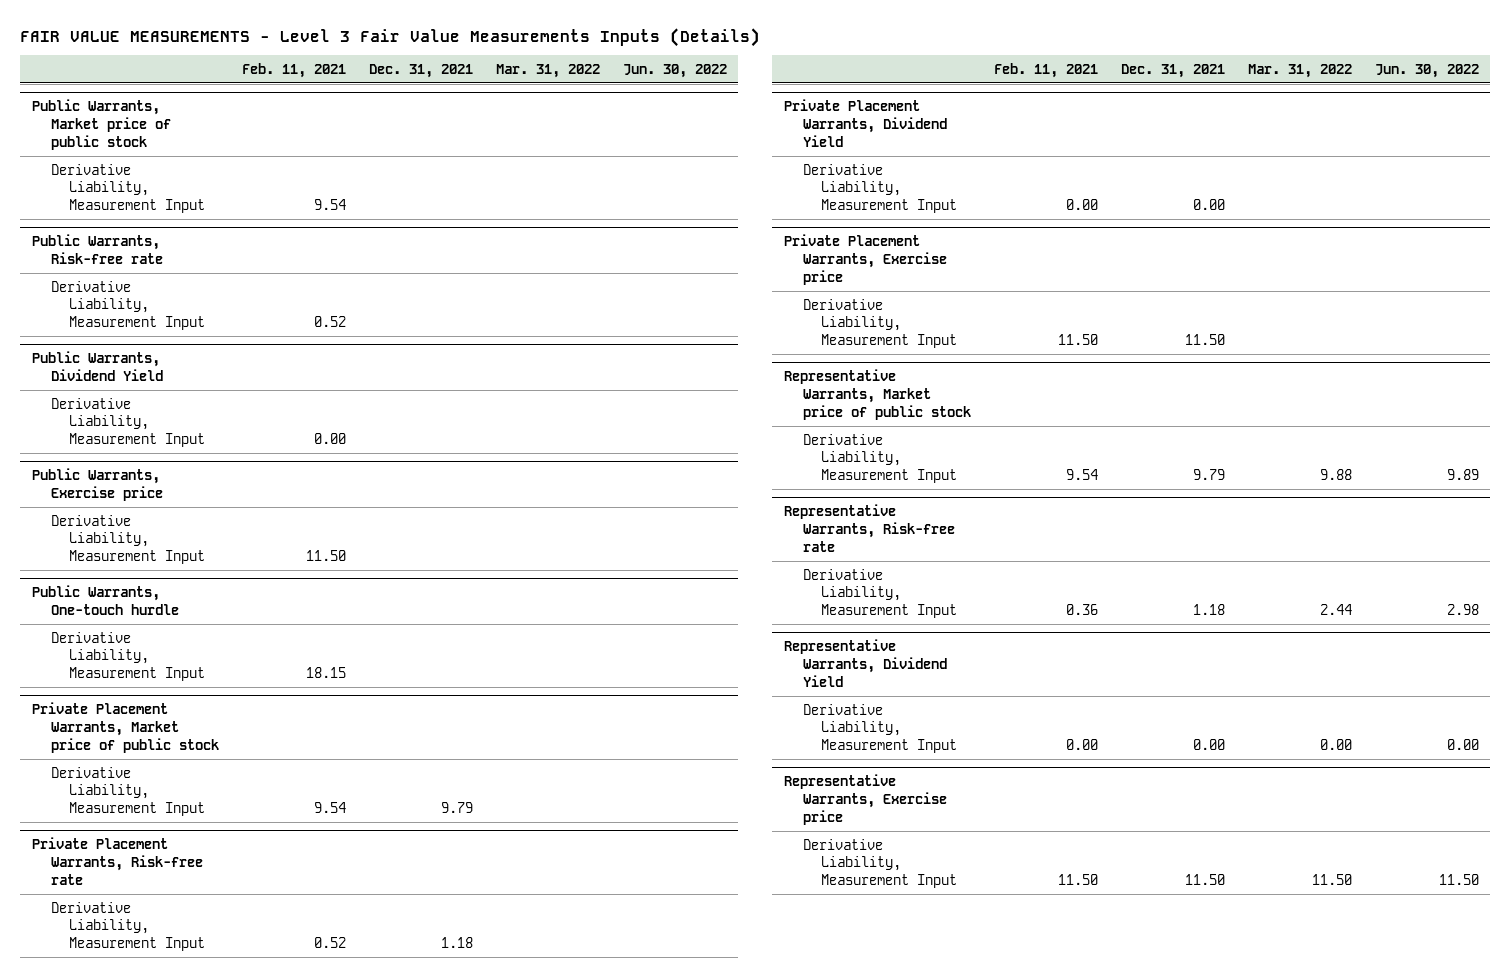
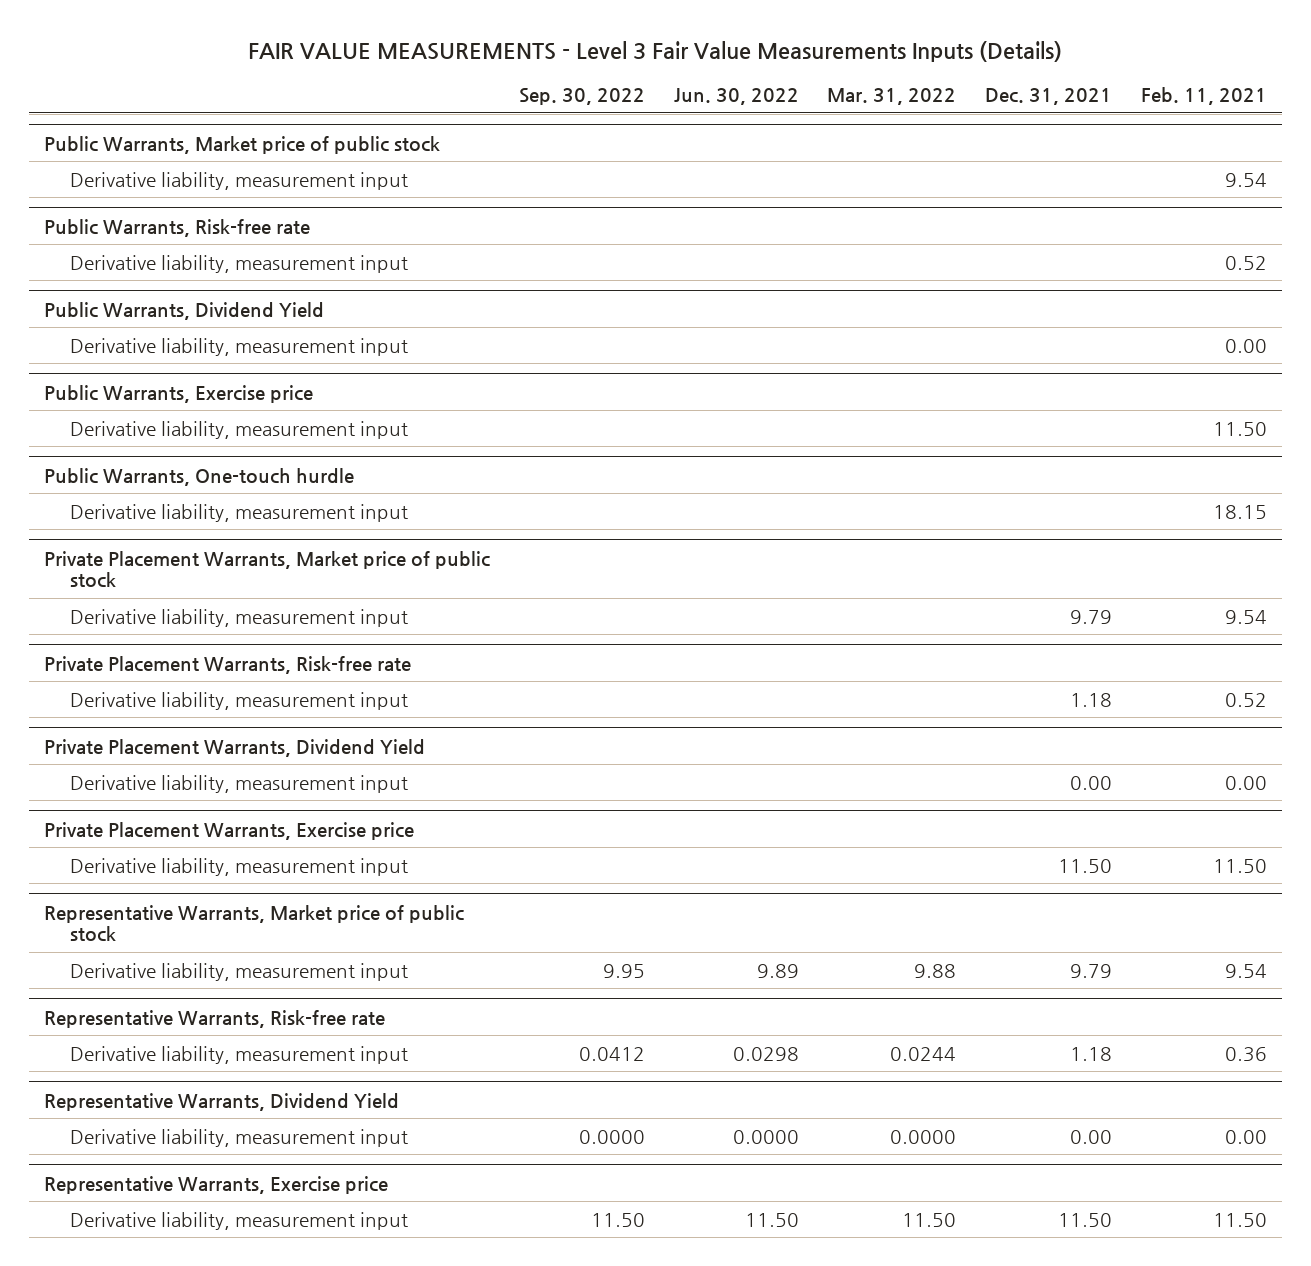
none -> [518,88,645,106] Sep. 30, 2022
[50,163,206,213] Derivative Liability, Measurement Input -> [70,171,409,190] Derivative liability, measurement input
[50,280,206,330] Derivative Liability, Measurement Input -> [70,254,409,273] Derivative liability, measurement input
[50,397,206,447] Derivative Liability, Measurement Input -> [70,337,409,356] Derivative liability, measurement input
[50,514,206,564] Derivative Liability, Measurement Input -> [70,420,409,439] Derivative liability, measurement input
[50,631,206,681] Derivative Liability, Measurement Input -> [70,503,409,522] Derivative liability, measurement input
[50,766,206,816] Derivative Liability, Measurement Input -> [70,608,409,627] Derivative liability, measurement input
[50,901,206,951] Derivative Liability, Measurement Input -> [70,691,409,710] Derivative liability, measurement input
[802,163,958,213] Derivative Liability, Measurement Input -> [70,774,409,793] Derivative liability, measurement input
[802,298,958,348] Derivative Liability, Measurement Input -> [70,857,409,876] Derivative liability, measurement input
[802,433,958,483] Derivative Liability, Measurement Input -> [70,962,409,981] Derivative liability, measurement input
[802,568,958,618] Derivative Liability, Measurement Input -> [70,1045,409,1064] Derivative liability, measurement input
[1319,603,1352,615] 2.44 -> [890,1046,957,1061] 0.0244
[1446,603,1479,615] 2.98 -> [732,1046,799,1061] 0.0298
[802,703,958,753] Derivative Liability, Measurement Input -> [70,1128,409,1147] Derivative liability, measurement input
[1319,738,1352,750] 0.00 -> [890,1129,957,1144] 0.0000
[1446,738,1479,750] 0.00 -> [732,1129,799,1144] 0.0000
[802,838,958,888] Derivative Liability, Measurement Input -> [70,1211,409,1230] Derivative liability, measurement input

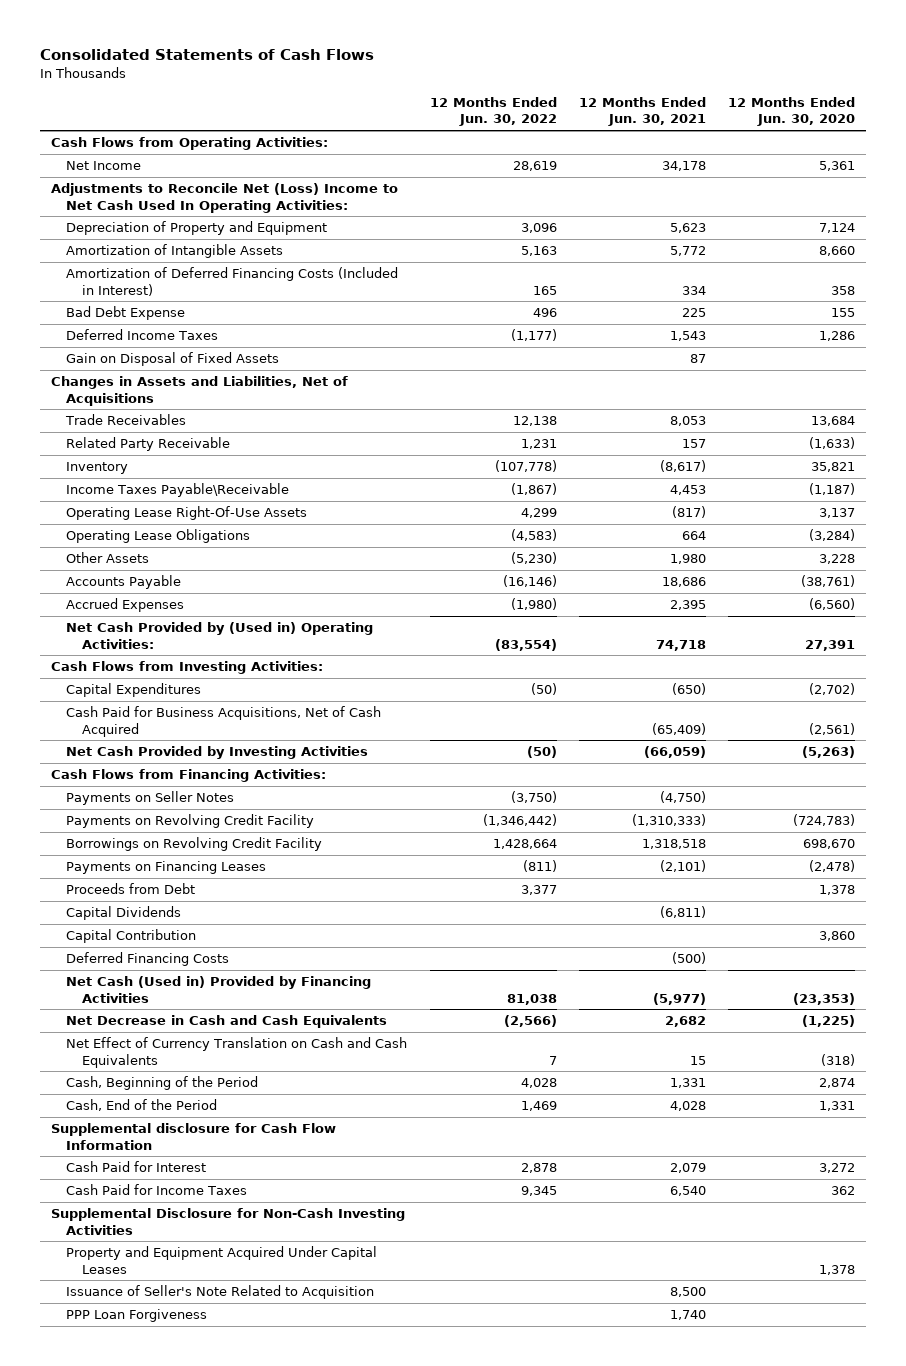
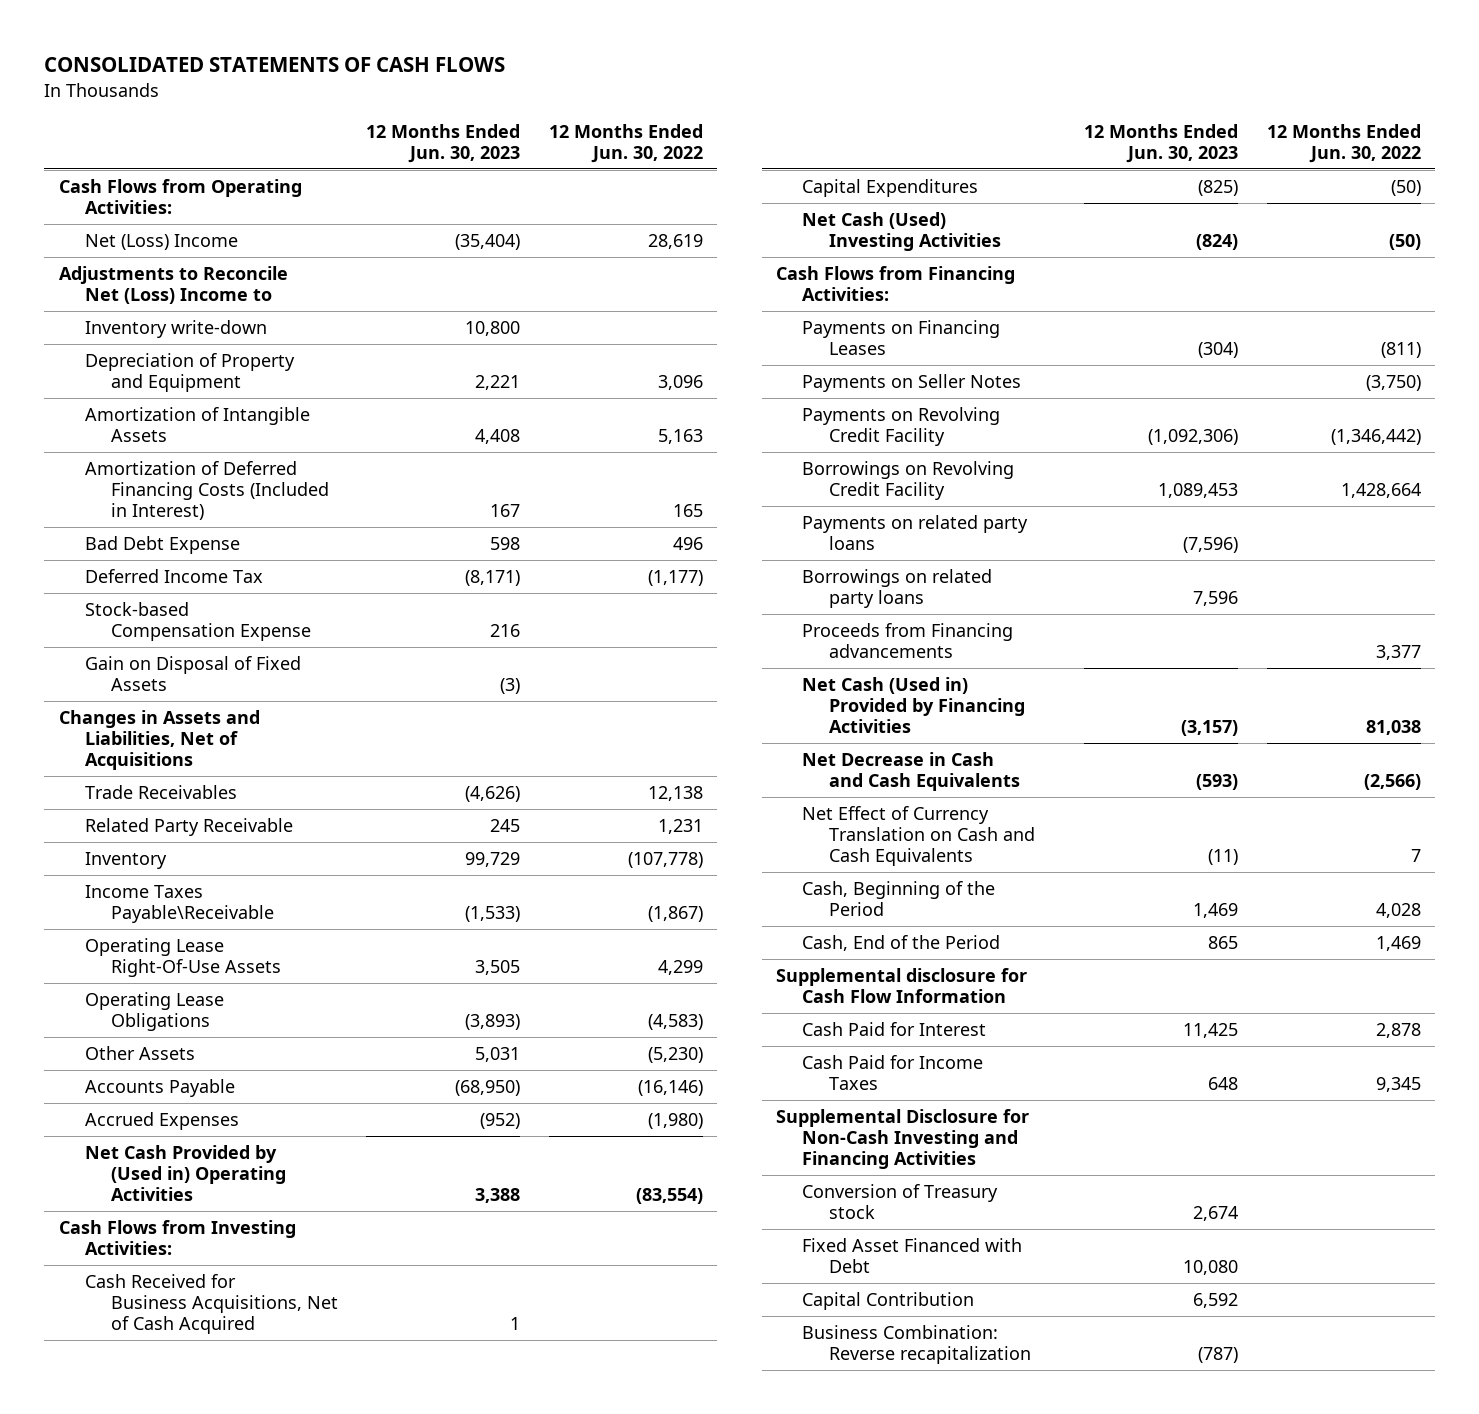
[39,49,374,61] Consolidated Statements of Cash Flows -> [44,57,506,73] CONSOLIDATED STATEMENTS OF CASH FLOWS
[578,96,706,127] 12 Months Ended Jun. 30, 2021 -> none
[728,96,856,127] 12 Months Ended Jun. 30, 2020 -> none
none -> [366,123,521,163] 12 Months Ended Jun. 30, 2023
[66,161,142,171] Net Income -> [84,234,238,251] Net (Loss) Income
[50,183,398,213] Adjustments to Reconcile Net (Loss) Income to Net Cash Used In Operating Activities: -> [58,266,288,305] Adjustments to Reconcile Net (Loss) Income to
none -> [84,320,267,339] Inventory write-down
[66,329,219,341] Deferred Income Taxes -> [84,569,263,584] Deferred Income Tax
none -> [84,602,311,642] Stock-based Compensation Expense
[66,622,374,649] Net Cash Provided by (Used in) Operating Activities: -> [84,1145,286,1201] Net Cash Provided by (Used in) Operating Activities
none -> [84,1274,338,1334] Cash Received for Business Acquisitions, Net of Cash Acquired
[66,706,382,737] Cash Paid for Business Acquisitions, Net of Cash Acquired -> none
[66,746,369,760] Net Cash Provided by Investing Activities -> [802,212,1001,252] Net Cash (Used) Investing Activities
[66,861,267,875] Payments on Financing Leases -> [802,320,1001,356] Payments on Financing Leases
[66,906,182,921] Capital Dividends -> none
[66,952,230,967] Deferred Financing Costs -> none
none -> [802,515,1029,551] Payments on related party loans
none -> [802,569,993,609] Borrowings on related party loans
[66,883,196,895] Proceeds from Debt -> [802,623,1014,659] Proceeds from Financing advancements
[66,1246,378,1274] Property and Equipment Acquired Under Capital Leases -> none
[66,1285,375,1300] Issuance of Seller's Note Related to Acquisition -> none
[66,1309,208,1323] PPP Loan Forgiveness -> none
[50,1208,405,1235] Supplemental Disclosure for Non-Cash Investing Activities -> [776,1109,1030,1169] Supplemental Disclosure for Non-Cash Investing and Financing Activities
none -> [802,1184,999,1220] Conversion of Treasury stock
none -> [802,1238,1023,1274] Fixed Asset Financed with Debt
[66,929,197,944] Capital Contribution -> [802,1292,975,1311] Capital Contribution
none -> [802,1325,1031,1365] Business Combination: Reverse recapitalization

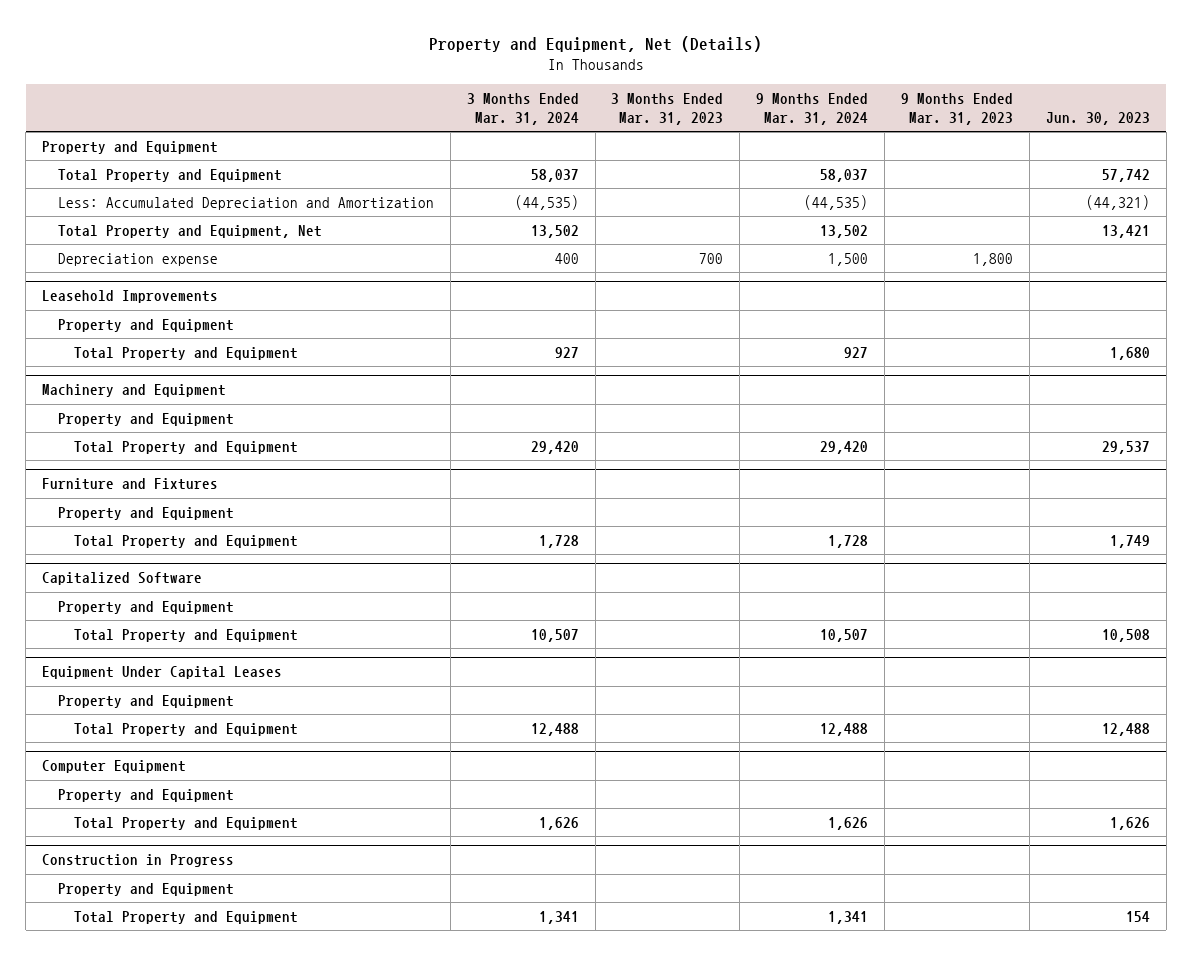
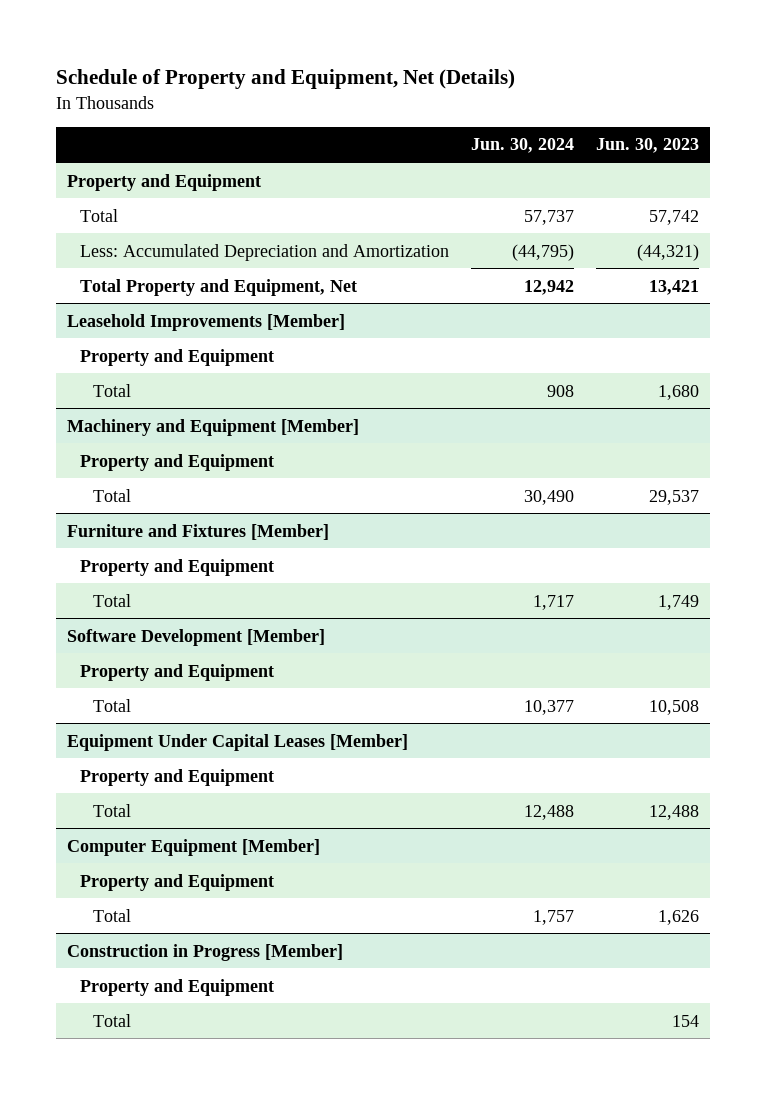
[428,35,762,52] Property and Equipment, Net (Details) -> [55,69,515,90] Schedule of Property and Equipment, Net (Details)
[466,92,579,126] 3 Months Ended Mar. 31, 2024 -> none
[611,92,724,126] 3 Months Ended Mar. 31, 2023 -> none
[756,92,869,126] 9 Months Ended Mar. 31, 2024 -> none
[901,92,1014,126] 9 Months Ended Mar. 31, 2023 -> none
none -> [471,138,575,154] Jun. 30, 2024
[57,168,282,182] Total Property and Equipment -> [80,208,119,222] Total
[57,252,218,266] Depreciation expense -> none
[42,290,219,304] Leasehold Improvements -> [66,313,345,331] Leasehold Improvements [Member]
[73,346,298,360] Total Property and Equipment -> [93,383,132,397] Total
[42,384,227,398] Machinery and Equipment -> [66,418,359,436] Machinery and Equipment [Member]
[73,440,298,454] Total Property and Equipment -> [93,488,132,502] Total
[42,478,219,491] Furniture and Fixtures -> [66,523,329,540] Furniture and Fixtures [Member]
[73,534,298,548] Total Property and Equipment -> [93,593,132,607] Total
[42,572,203,586] Capitalized Software -> [66,628,325,646] Software Development [Member]
[73,628,298,642] Total Property and Equipment -> [93,698,132,712] Total
[42,666,283,680] Equipment Under Capital Leases -> [66,733,408,751] Equipment Under Capital Leases [Member]
[73,722,298,736] Total Property and Equipment -> [93,803,132,817] Total
[42,760,187,774] Computer Equipment -> [66,838,320,856] Computer Equipment [Member]
[73,816,298,830] Total Property and Equipment -> [93,908,132,922] Total
[42,854,235,868] Construction in Progress -> [66,943,343,961] Construction in Progress [Member]
[73,910,298,924] Total Property and Equipment -> [93,1013,132,1027] Total

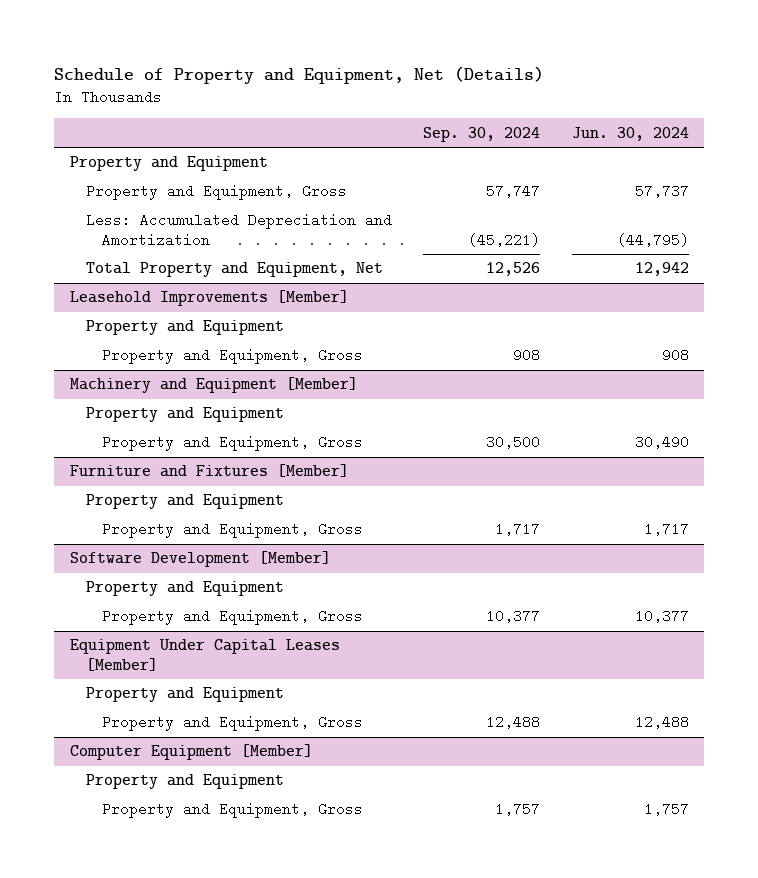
[596,138,700,154] Jun. 30, 2023 -> none
none -> [423,126,541,142] Sep. 30, 2024
[80,208,119,222] Total -> [85,184,347,201] Property and Equipment, Gross
[93,383,132,397] Total -> [102,348,364,365] Property and Equipment, Gross
[93,488,132,502] Total -> [102,435,364,452] Property and Equipment, Gross
[93,593,132,607] Total -> [102,522,364,539] Property and Equipment, Gross
[93,698,132,712] Total -> [102,609,364,626] Property and Equipment, Gross
[93,803,132,817] Total -> [102,715,364,732] Property and Equipment, Gross
[66,943,343,961] Construction in Progress [Member] -> none
[80,978,275,996] Property and Equipment -> none
[93,1013,132,1027] Total -> none
[93,908,132,922] Total -> [102,802,364,819] Property and Equipment, Gross

